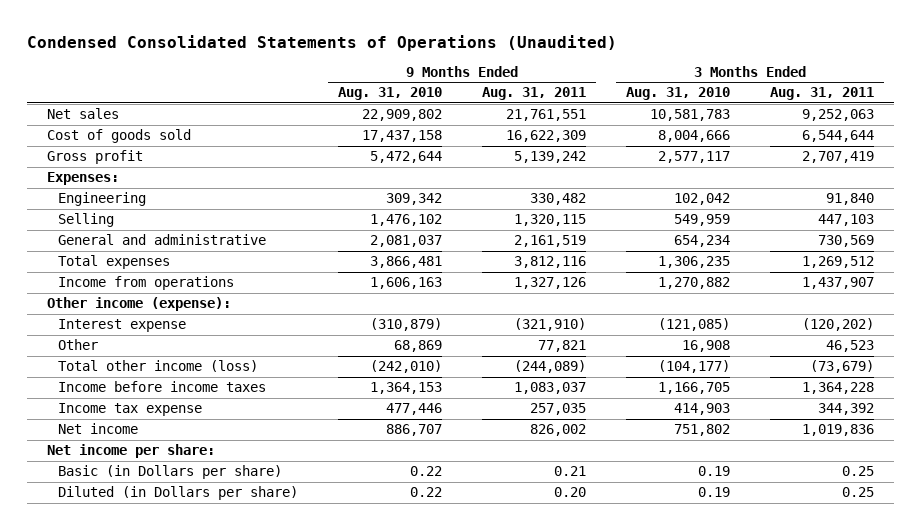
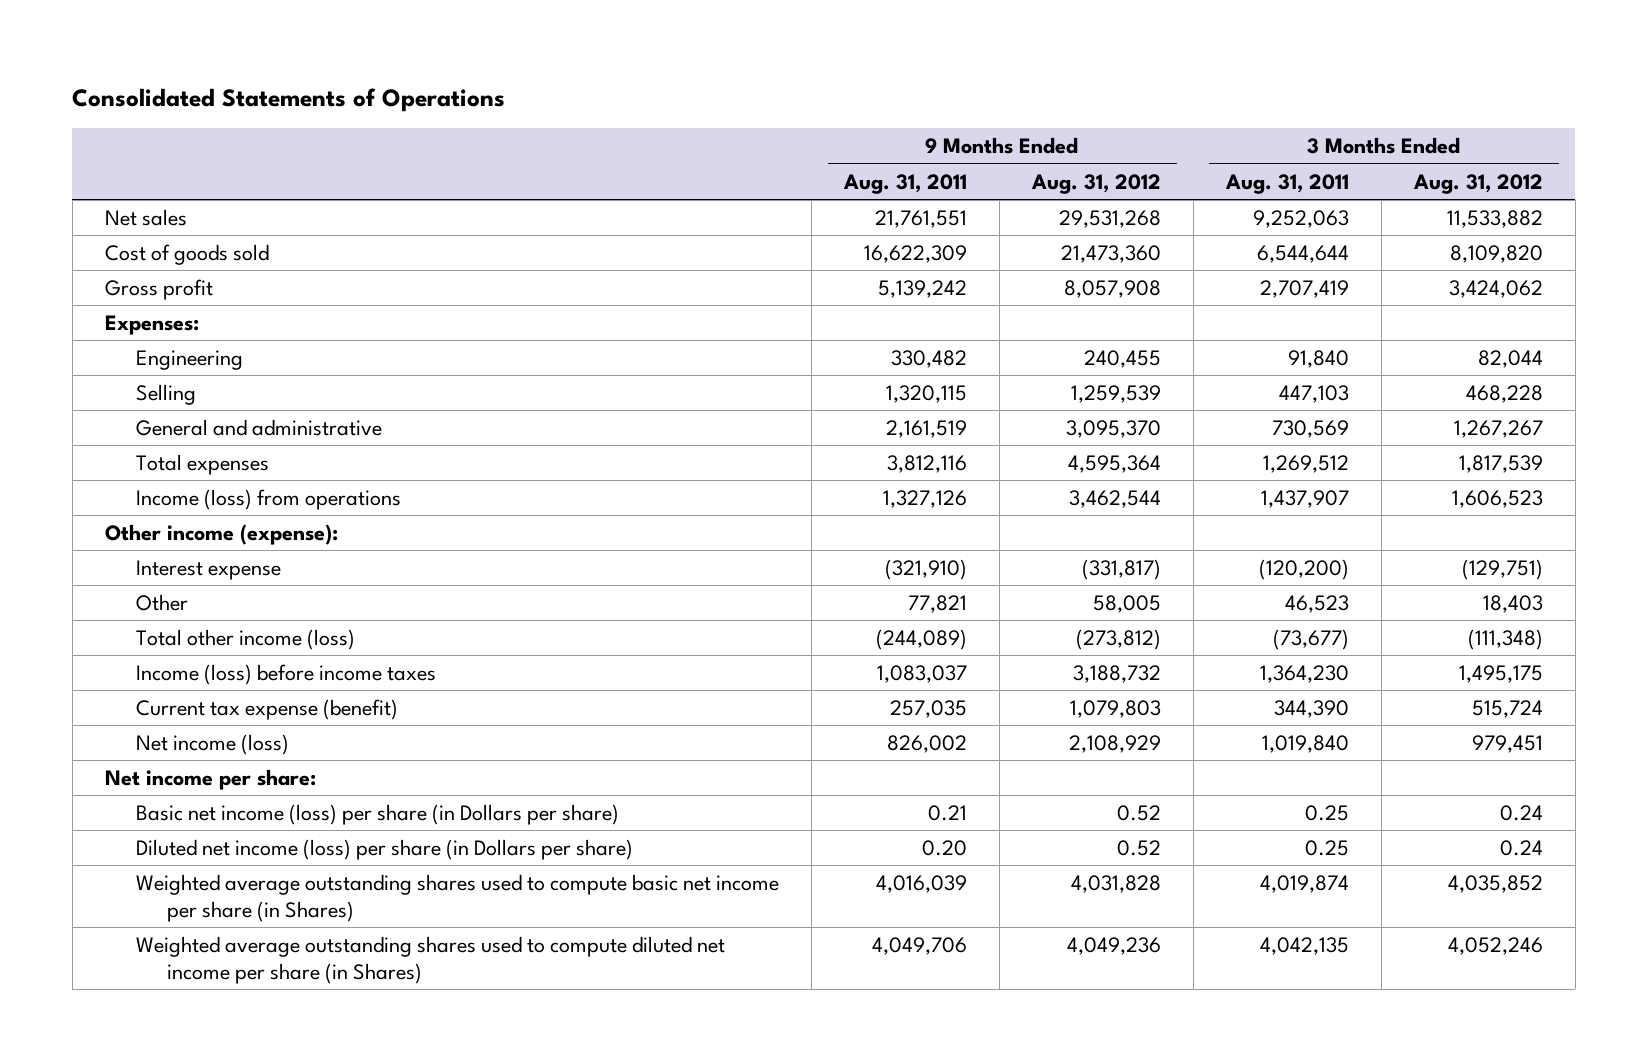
[26,34,617,51] Condensed Consolidated Statements of Operations (Unaudited) -> [72,88,506,113] Consolidated Statements of Operations
[337,87,442,101] Aug. 31, 2010 -> none
[625,87,730,101] Aug. 31, 2010 -> none
none -> [1030,173,1161,194] Aug. 31, 2012
none -> [1412,173,1543,194] Aug. 31, 2012
[57,276,234,291] Income from operations -> [135,488,401,510] Income (loss) from operations
[801,318,874,332] (120,202) -> [1258,558,1349,580] (120,200)
[57,403,202,417] Income tax expense -> none
[809,360,874,374] (73,679) -> [1272,628,1349,650] (73,677)
[57,381,266,393] Income before income taxes -> [135,663,436,685] Income (loss) before income taxes
[801,382,874,395] 1,364,228 -> [1259,664,1349,683] 1,364,230
none -> [135,698,398,720] Current tax expense (benefit)
[57,423,138,435] Net income -> [135,733,289,755] Net income (loss)
[801,424,874,437] 1,019,836 -> [1261,734,1349,753] 1,019,840
[57,465,282,480] Basic (in Dollars per share) -> [135,803,619,825] Basic net income (loss) per share (in Dollars per share)
[57,486,298,501] Diluted (in Dollars per share) -> [135,838,633,860] Diluted net income (loss) per share (in Dollars per share)
none -> [135,873,779,922] Weighted average outstanding shares used to compute basic net income per share (in Shares)
none -> [135,935,725,984] Weighted average outstanding shares used to compute diluted net income per share (in Shares)

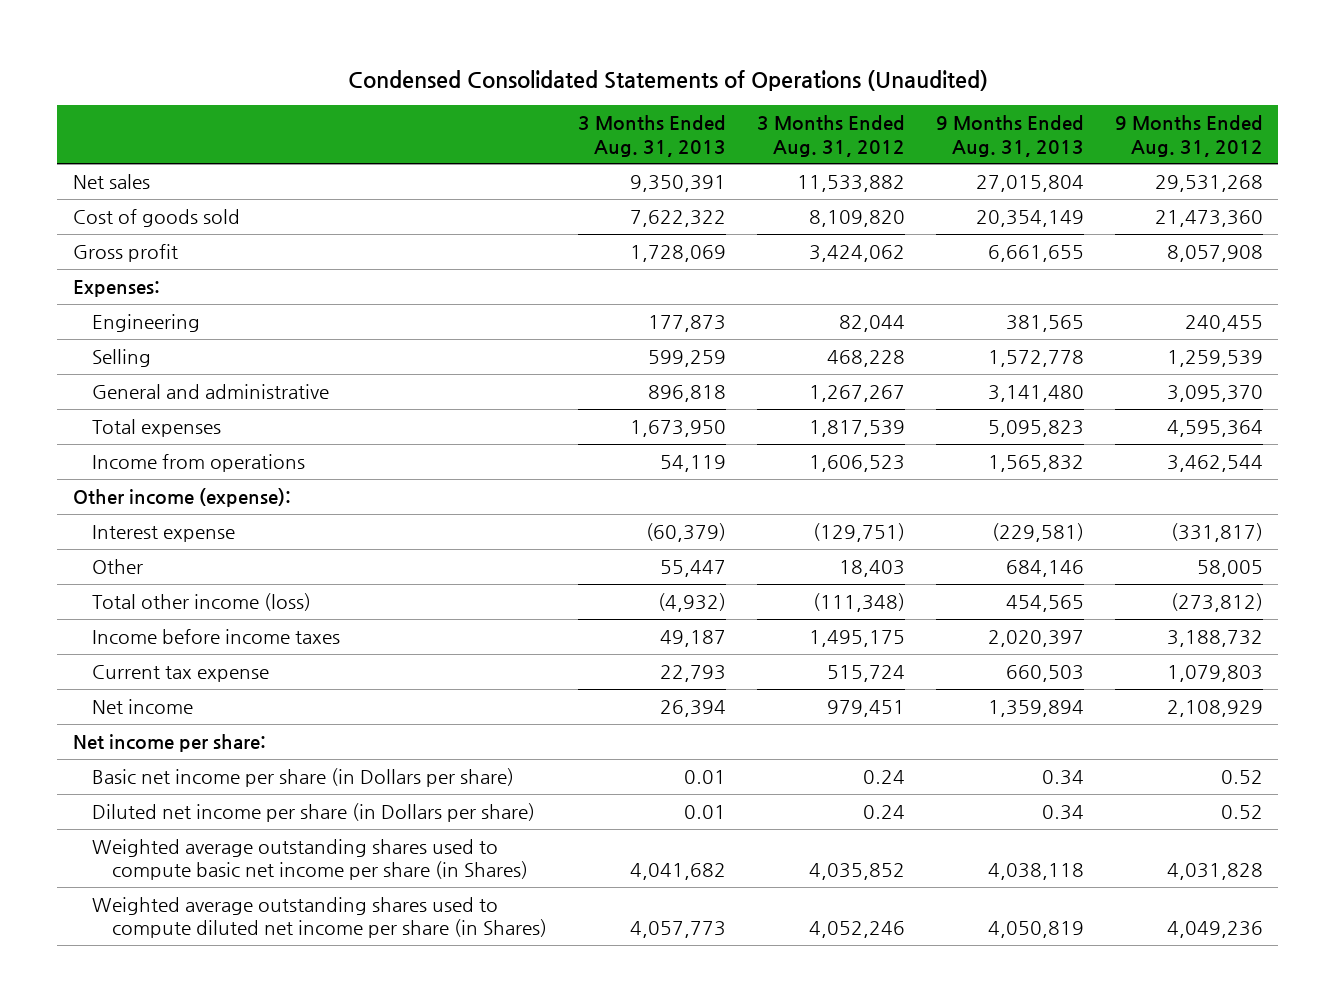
[72,88,506,113] Consolidated Statements of Operations -> [347,69,988,91] Condensed Consolidated Statements of Operations (Unaudited)
[842,173,967,194] Aug. 31, 2011 -> none
[1224,173,1349,194] Aug. 31, 2011 -> none
none -> [577,115,726,157] 3 Months Ended Aug. 31, 2013
none -> [935,115,1084,157] 9 Months Ended Aug. 31, 2013
[135,488,401,510] Income (loss) from operations -> [92,453,306,472] Income from operations
[135,663,436,685] Income (loss) before income taxes -> [92,628,341,644] Income before income taxes
[135,698,398,720] Current tax expense (benefit) -> [92,664,270,682] Current tax expense
[135,733,289,755] Net income (loss) -> [92,698,194,714] Net income
[135,803,619,825] Basic net income (loss) per share (in Dollars per share) -> [92,767,515,787] Basic net income per share (in Dollars per share)
[135,838,633,860] Diluted net income (loss) per share (in Dollars per share) -> [92,802,536,822] Diluted net income per share (in Dollars per share)

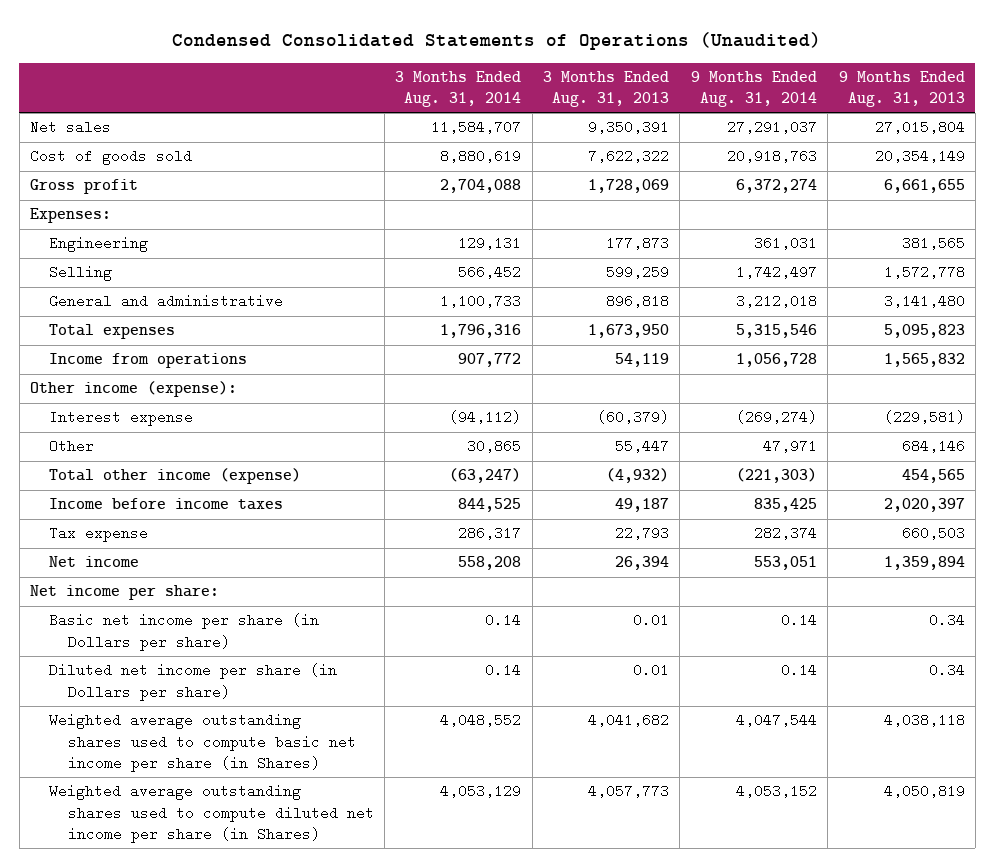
[756,115,905,157] 3 Months Ended Aug. 31, 2012 -> none
[1114,115,1263,157] 9 Months Ended Aug. 31, 2012 -> none
none -> [395,71,522,108] 3 Months Ended Aug. 31, 2014
none -> [690,71,817,108] 9 Months Ended Aug. 31, 2014
[92,592,312,611] Total other income (loss) -> [48,468,301,485] Total other income (expense)
[92,664,270,682] Current tax expense -> [48,526,148,543] Tax expense

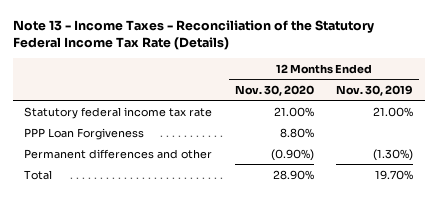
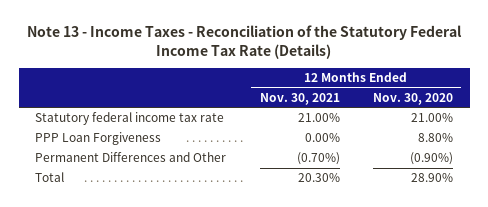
[336,84,414,96] Nov. 30, 2019 -> none
none -> [259,92,340,105] Nov. 30, 2021
[23,148,212,159] Permanent differences and other -> [35,152,227,163] Permanent Differences and Other

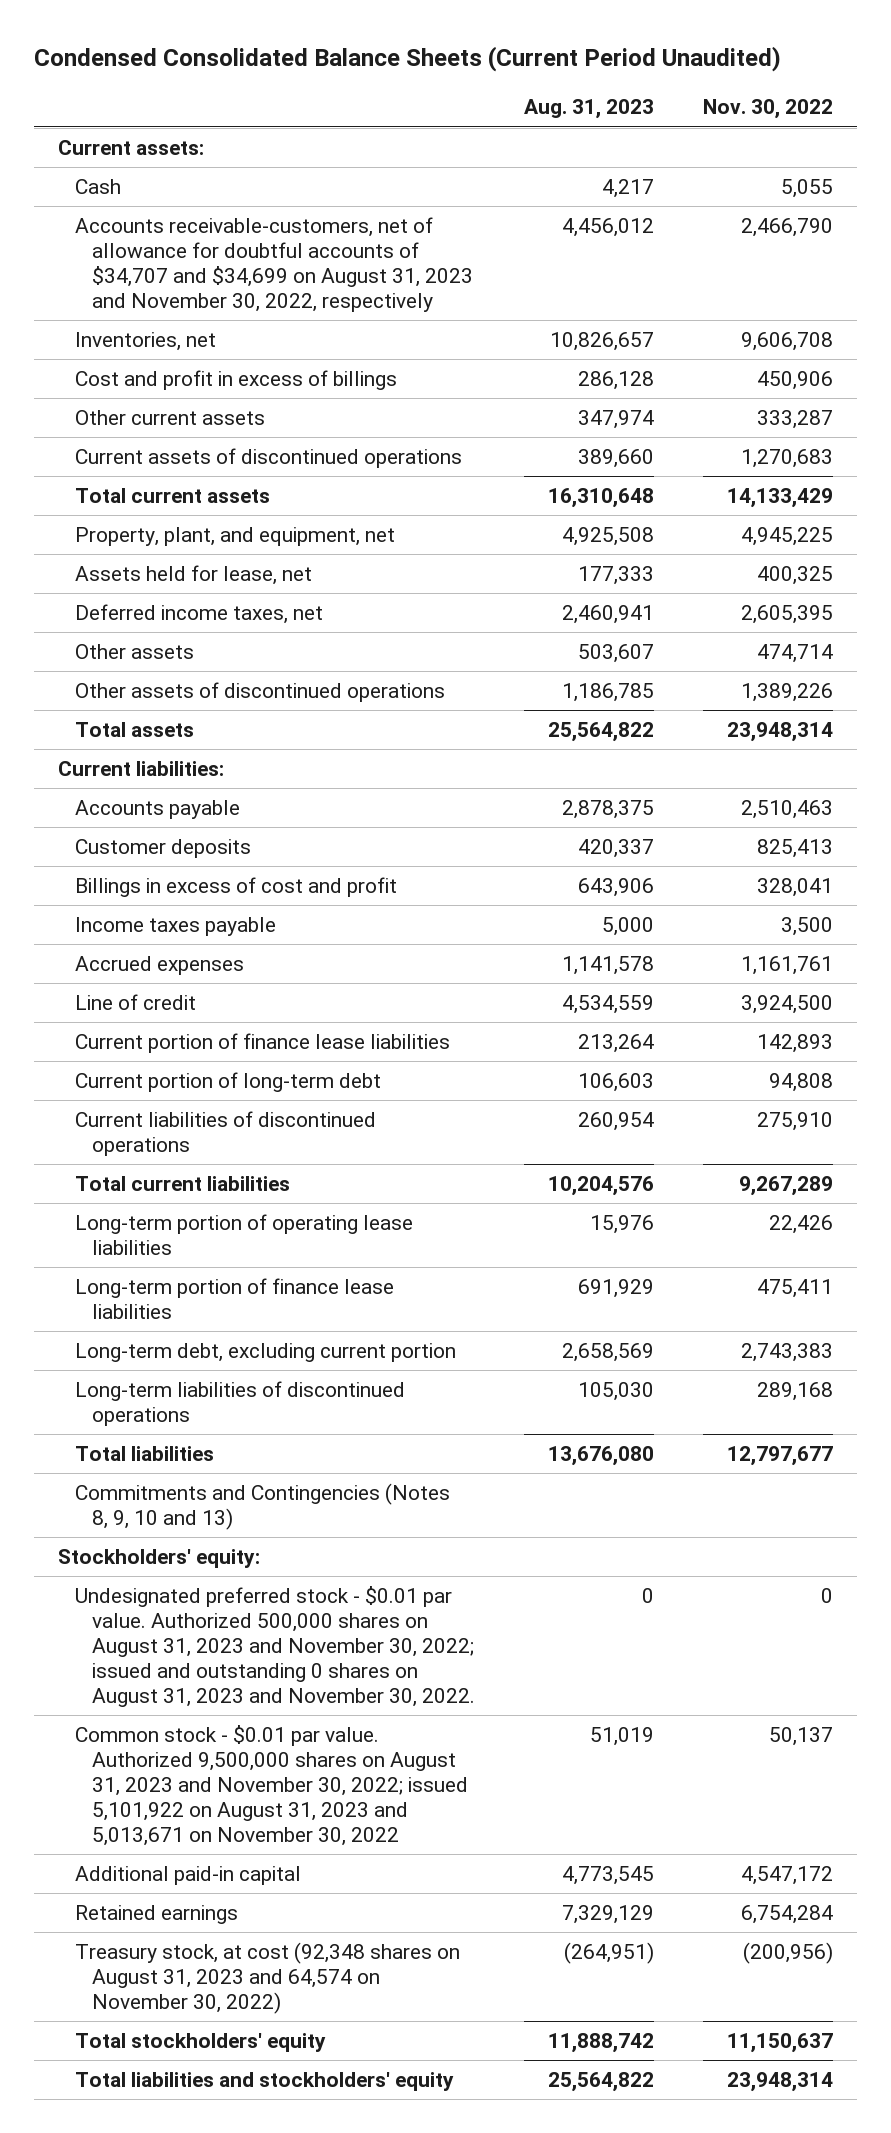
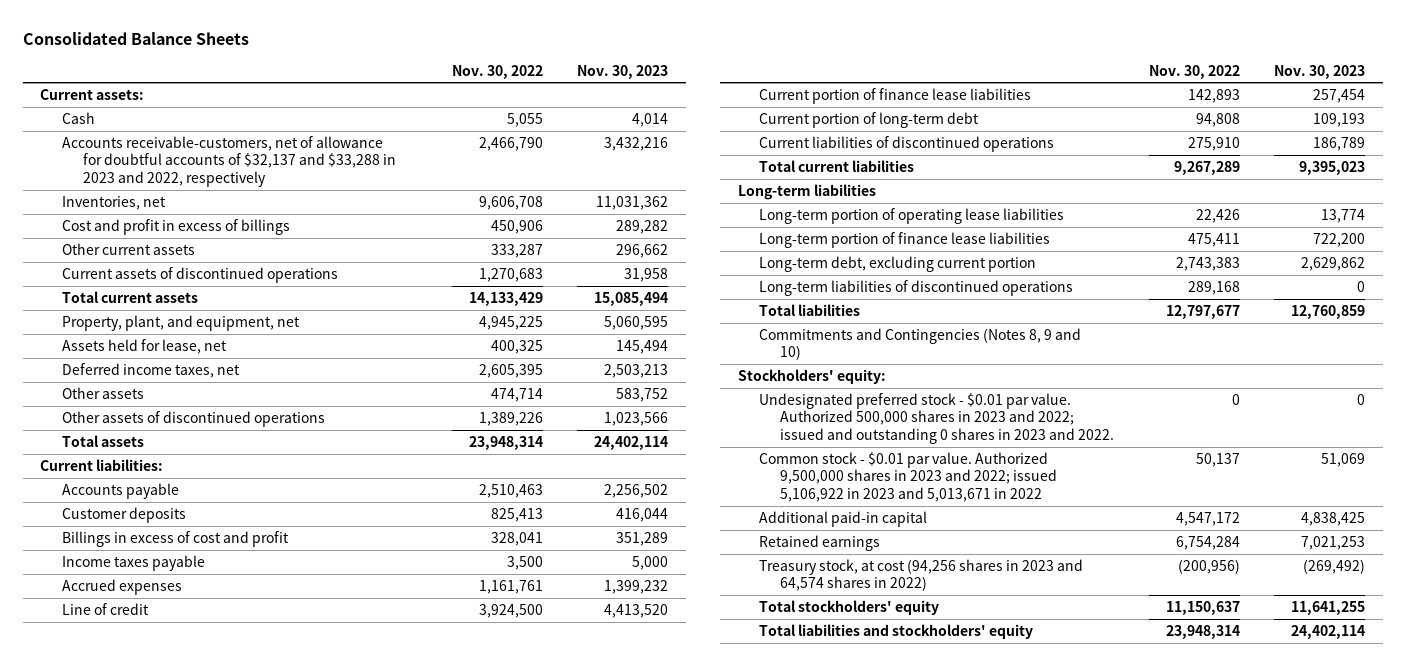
[33,46,781,73] Condensed Consolidated Balance Sheets (Current Period Unaudited) -> [23,31,250,45] Consolidated Balance Sheets
[523,99,654,120] Aug. 31, 2023 -> none
none -> [577,64,669,79] Nov. 30, 2023
[75,217,473,312] Accounts receivable-customers, net of allowance for doubtful accounts of $34,707 and $34,699 on August 31, 2023 and November 30, 2022, respectively -> [61,136,396,187] Accounts receivable-customers, net of allowance for doubtful accounts of $32,137 and $33,288 in 2023 and 2022, respectively
none -> [737,184,876,201] Long-term liabilities
[75,1483,451,1530] Commitments and Contingencies (Notes 8, 9, 10 and 13) -> [758,328,1081,361] Commitments and Contingencies (Notes 8, 9 and 10)
[75,1586,475,1707] Undesignated preferred stock - $0.01 par value. Authorized 500,000 shares on August 31, 2023 and November 30, 2022; issued and outstanding 0 shares on August 31, 2023 and November 30, 2022. -> [758,393,1114,444] Undesignated preferred stock - $0.01 par value. Authorized 500,000 shares in 2023 and 2022; issued and outstanding 0 shares in 2023 and 2022.
[75,1725,468,1846] Common stock - $0.01 par value. Authorized 9,500,000 shares on August 31, 2023 and November 30, 2022; issued 5,101,922 on August 31, 2023 and 5,013,671 on November 30, 2022 -> [758,452,1057,502] Common stock - $0.01 par value. Authorized 9,500,000 shares in 2023 and 2022; issued 5,106,922 in 2023 and 5,013,671 in 2022
[75,1942,461,2014] Treasury stock, at cost (92,348 shares on August 31, 2023 and 64,574 on November 30, 2022) -> [758,559,1083,592] Treasury stock, at cost (94,256 shares in 2023 and 64,574 shares in 2022)

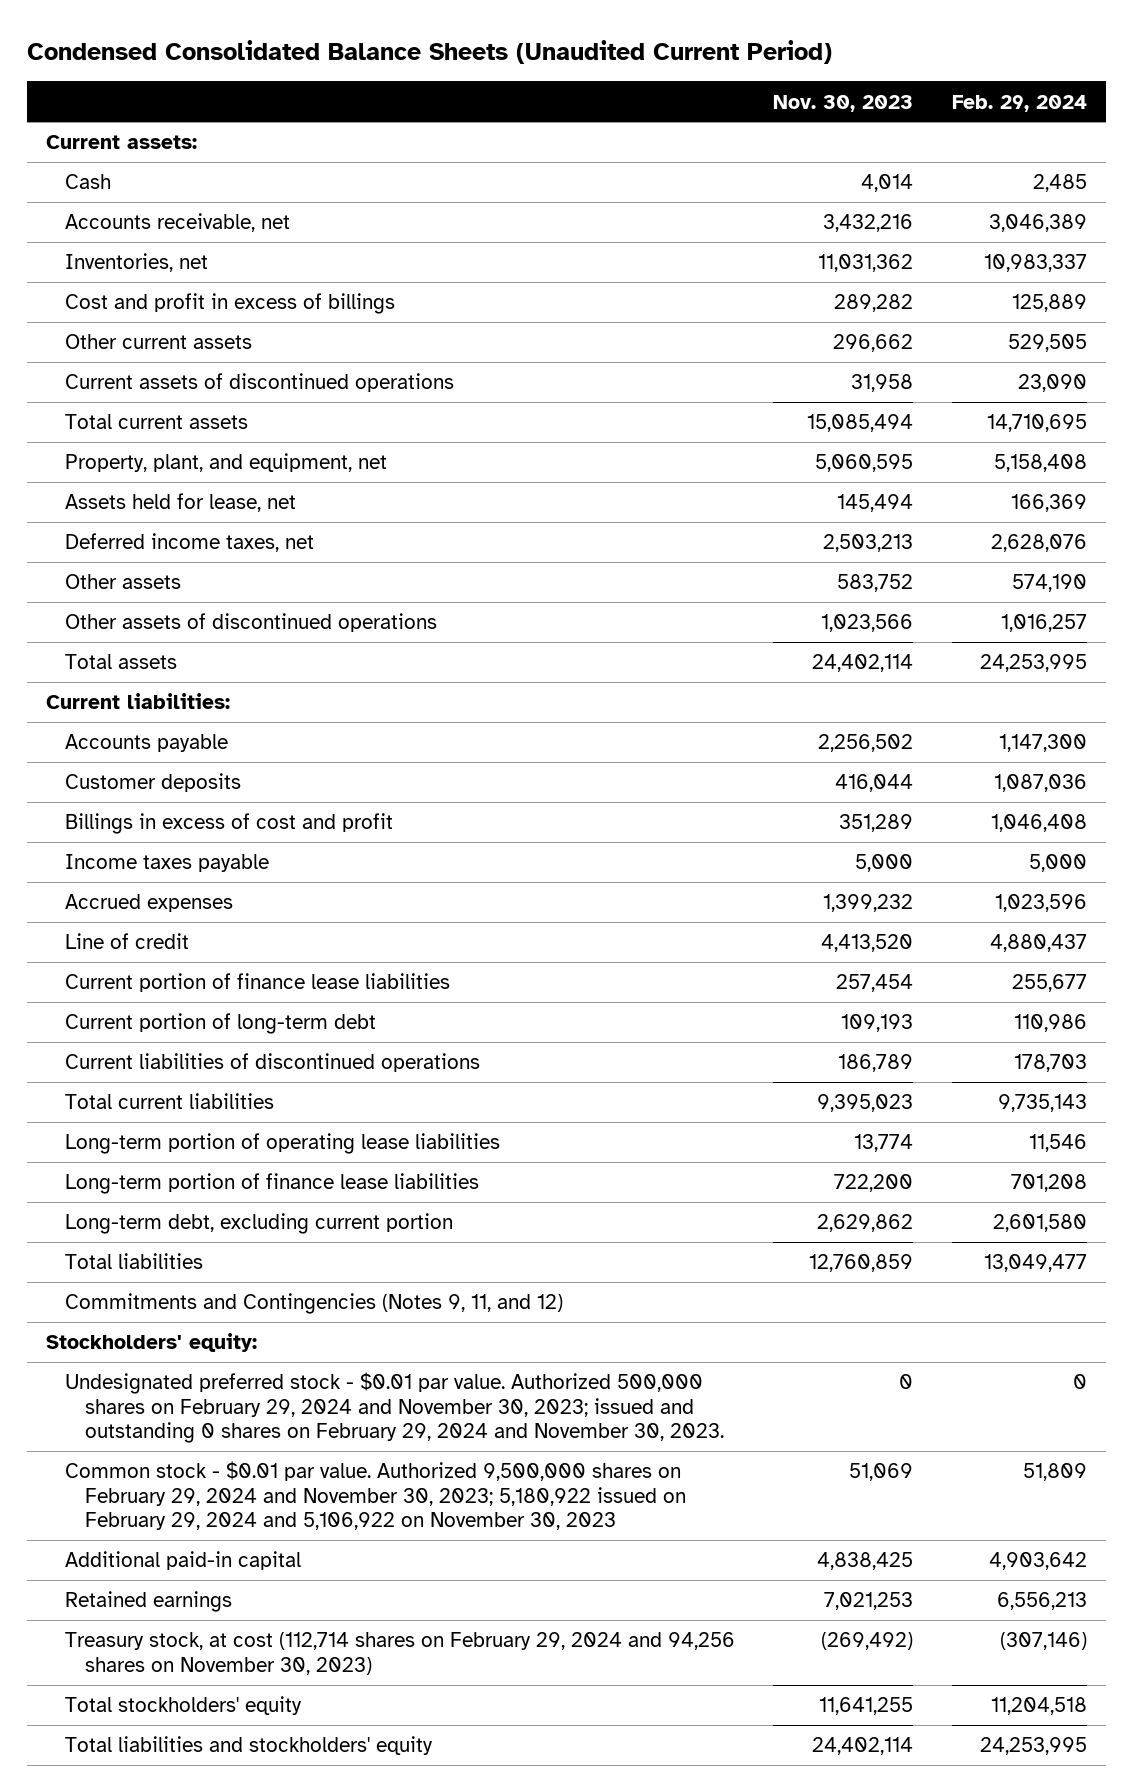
[23,31,250,45] Consolidated Balance Sheets -> [27,40,833,65] Condensed Consolidated Balance Sheets (Unaudited Current Period)
[451,64,543,79] Nov. 30, 2022 -> none
none -> [951,94,1087,112] Feb. 29, 2024
[61,136,396,187] Accounts receivable-customers, net of allowance for doubtful accounts of $32,137 and $33,288 in 2023 and 2022, respectively -> [65,213,291,233] Accounts receivable, net
[737,184,876,201] Long-term liabilities -> none
[758,280,1073,297] Long-term liabilities of discontinued operations -> none
[758,328,1081,361] Commitments and Contingencies (Notes 8, 9 and 10) -> [65,1293,564,1315] Commitments and Contingencies (Notes 9, 11, and 12)
[758,393,1114,444] Undesignated preferred stock - $0.01 par value. Authorized 500,000 shares in 2023 and 2022; issued and outstanding 0 shares in 2023 and 2022. -> [65,1372,724,1443] Undesignated preferred stock - $0.01 par value. Authorized 500,000 shares on February 29, 2024 and November 30, 2023; issued and outstanding 0 shares on February 29, 2024 and November 30, 2023.
[758,452,1057,502] Common stock - $0.01 par value. Authorized 9,500,000 shares in 2023 and 2022; issued 5,106,922 in 2023 and 5,013,671 in 2022 -> [65,1461,686,1530] Common stock - $0.01 par value. Authorized 9,500,000 shares on February 29, 2024 and November 30, 2023; 5,180,922 issued on February 29, 2024 and 5,106,922 on November 30, 2023
[758,559,1083,592] Treasury stock, at cost (94,256 shares in 2023 and 64,574 shares in 2022) -> [65,1632,736,1675] Treasury stock, at cost (112,714 shares on February 29, 2024 and 94,256 shares on November 30, 2023)

